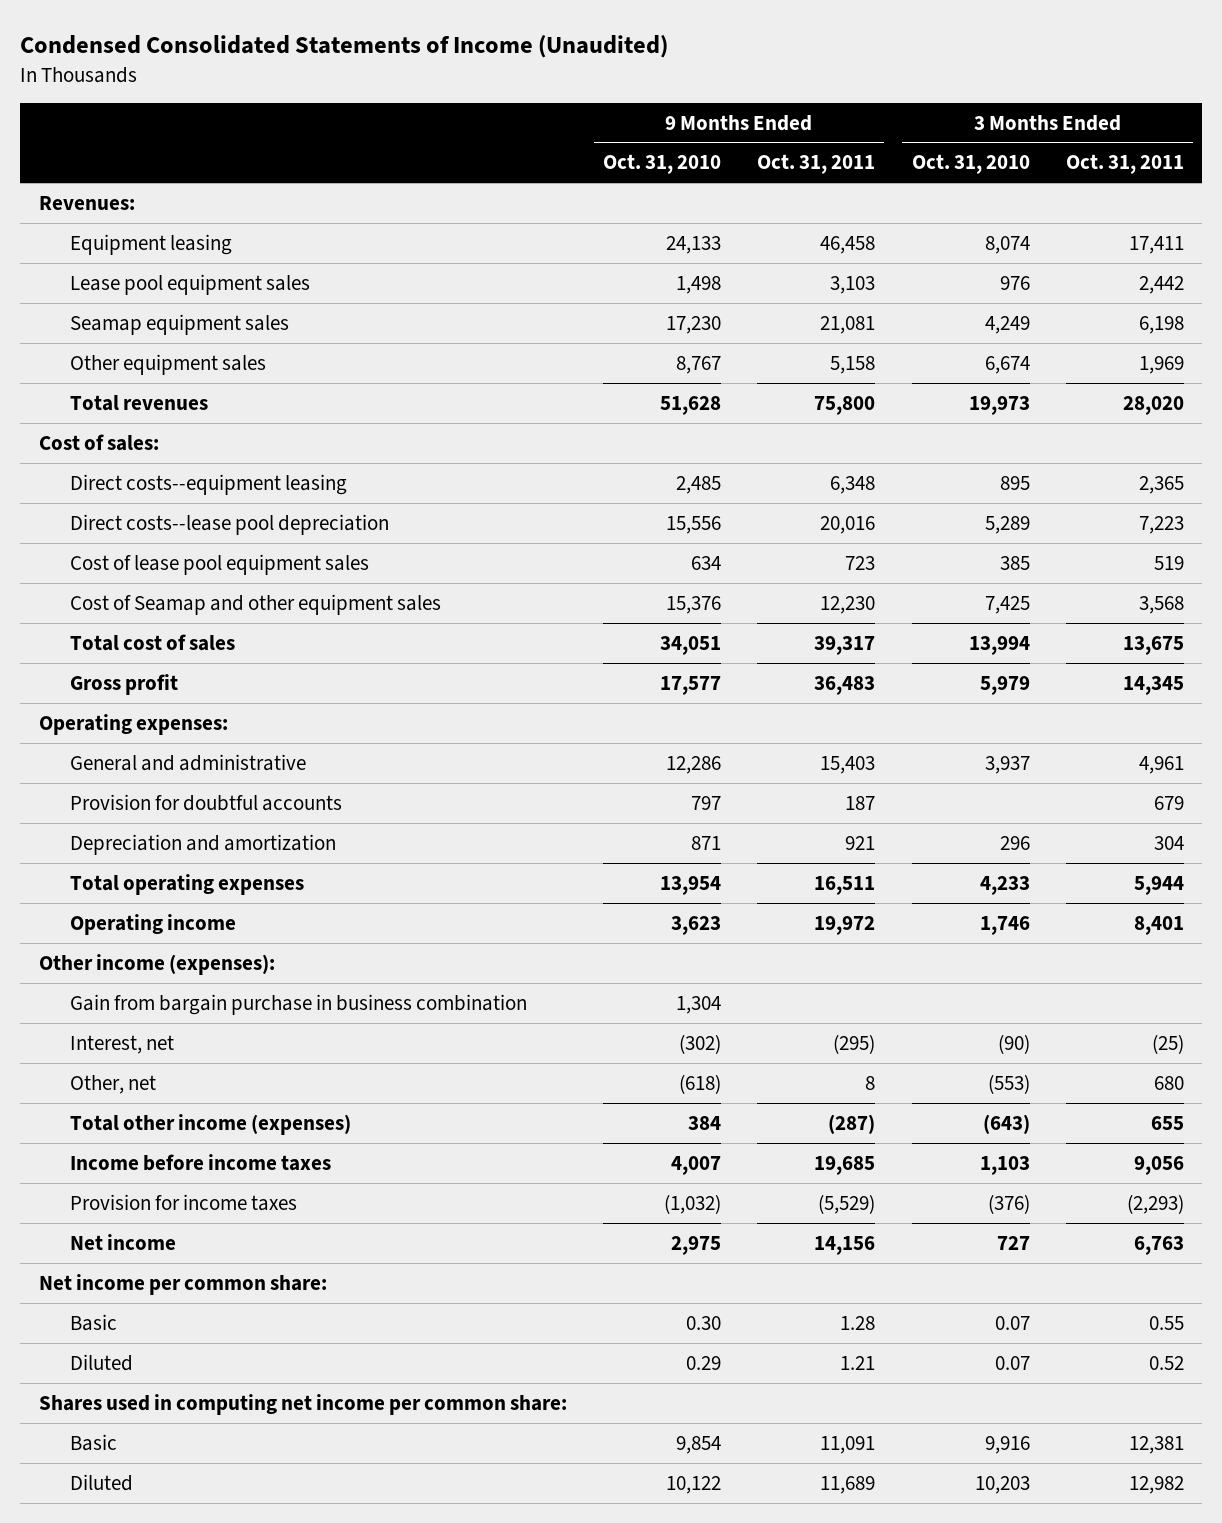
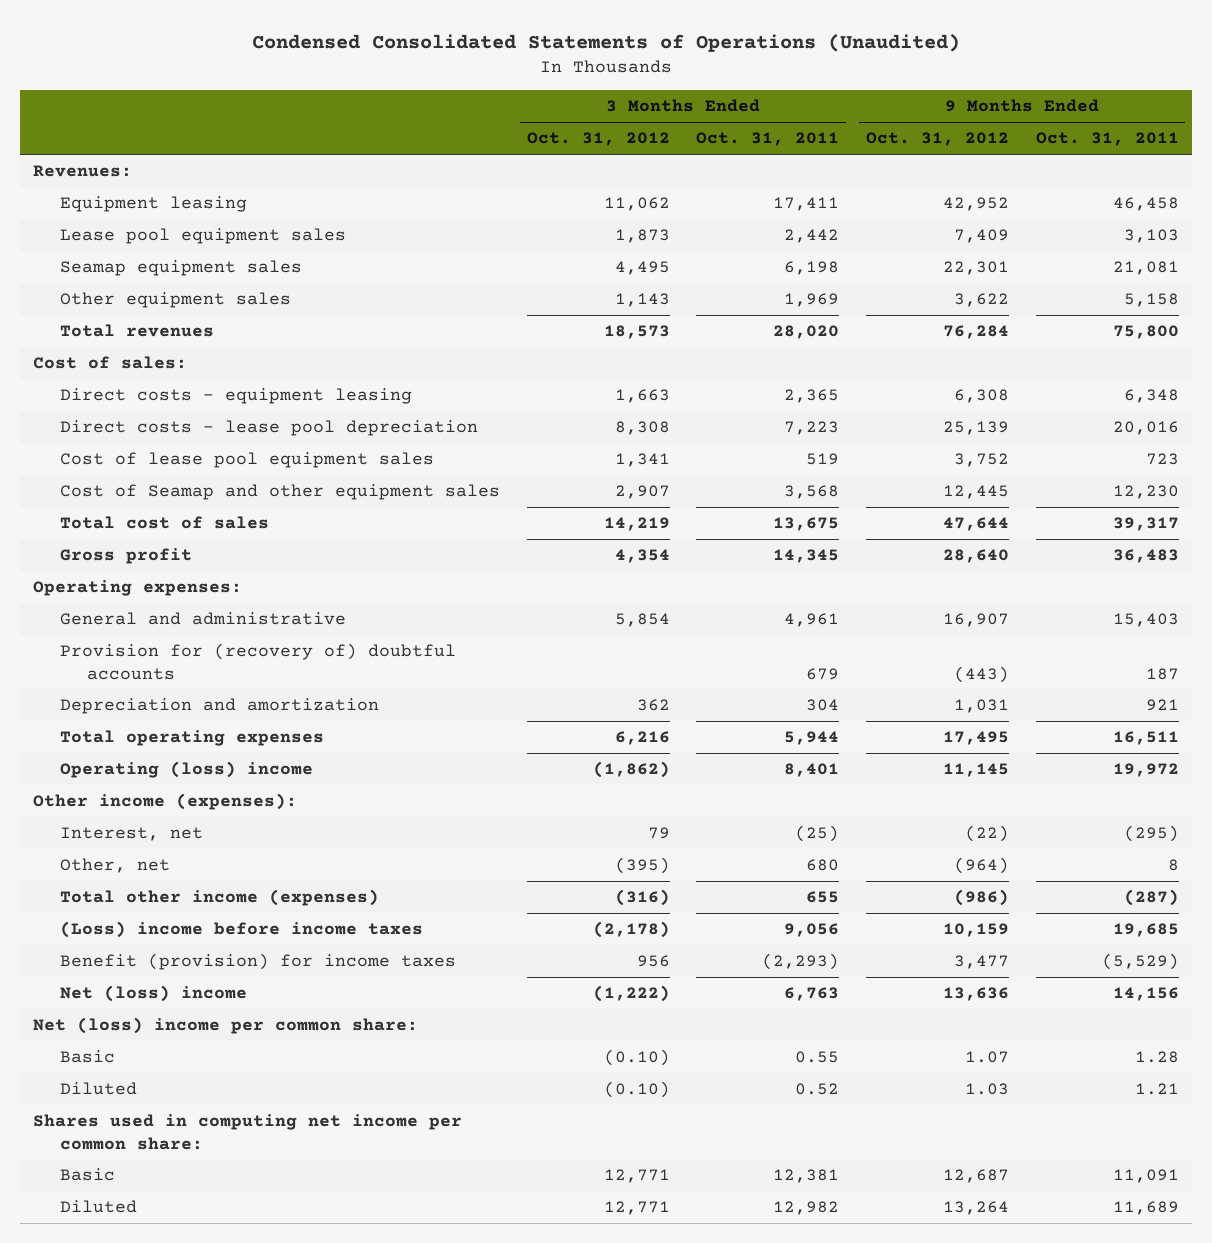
[20,35,669,59] Condensed Consolidated Statements of Income (Unaudited) -> [251,33,960,52] Condensed Consolidated Statements of Operations (Unaudited)
[602,154,721,175] Oct. 31, 2010 -> none
[911,154,1030,175] Oct. 31, 2010 -> none
none -> [526,132,670,147] Oct. 31, 2012
none -> [866,132,1010,147] Oct. 31, 2012
[70,473,348,495] Direct costs--equipment leasing -> [60,388,413,405] Direct costs - equipment leasing
[70,513,390,535] Direct costs--lease pool depreciation -> [60,420,479,437] Direct costs - lease pool depreciation
[70,793,343,811] Provision for doubtful accounts -> [60,643,457,680] Provision for (recovery of) doubtful accounts
[70,913,237,935] Operating income -> [60,761,314,779] Operating (loss) income
[70,993,528,1015] Gain from bargain purchase in business combination -> none
[70,1153,332,1171] Income before income taxes -> [60,921,424,939] (Loss) income before income taxes
[70,1193,298,1211] Provision for income taxes -> [60,953,457,971] Benefit (provision) for income taxes
[70,1233,177,1250] Net income -> [60,985,248,1003] Net (loss) income
[38,1273,327,1295] Net income per common share: -> [33,1017,419,1035] Net (loss) income per common share:

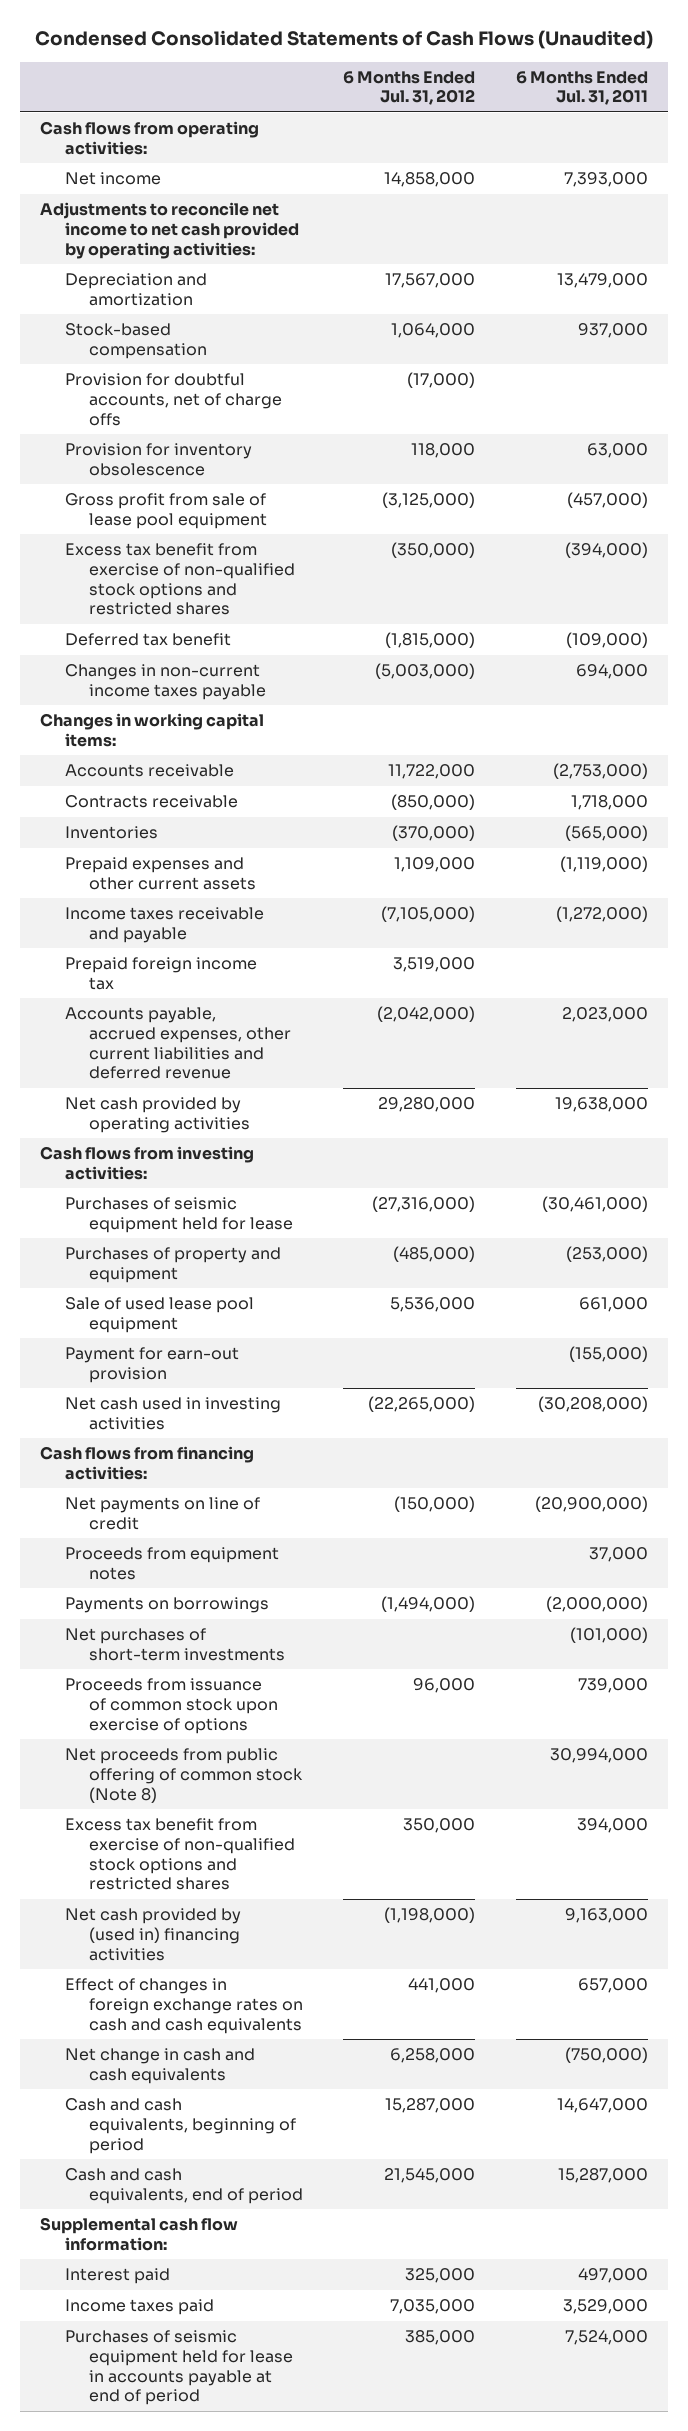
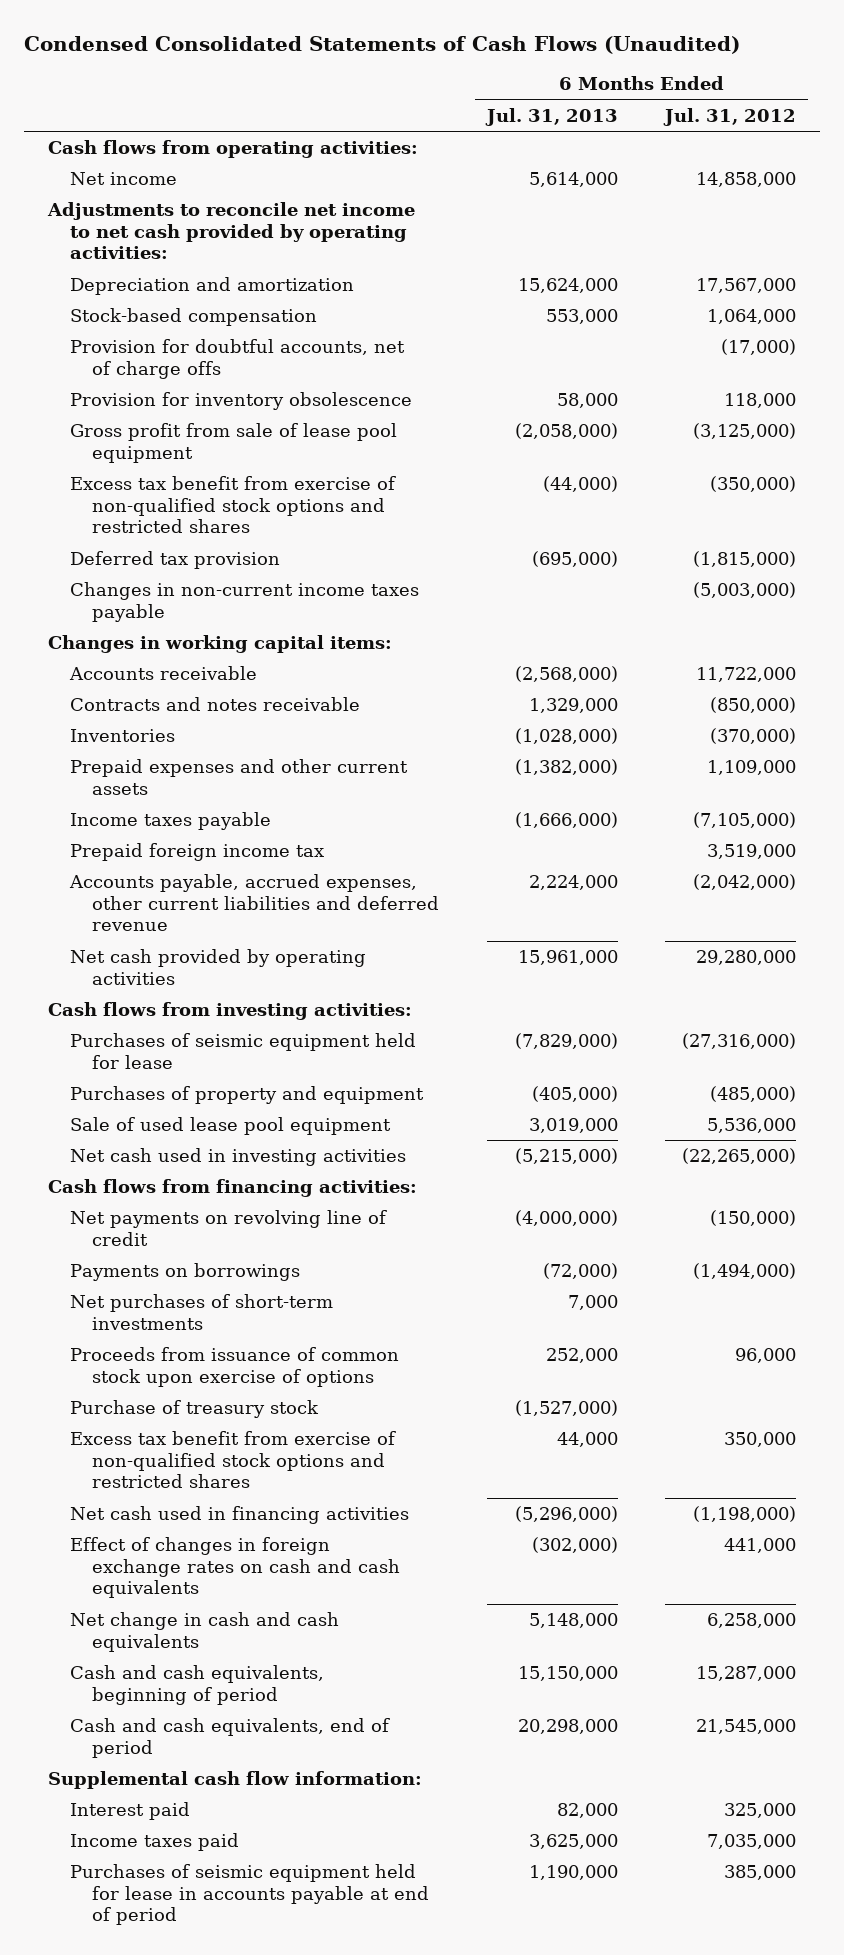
[515,70,648,106] 6 Months Ended Jul. 31, 2011 -> none
none -> [484,107,618,126] Jul. 31, 2013
[64,633,231,647] Deferred tax benefit -> [69,551,280,570] Deferred tax provision
[64,795,238,809] Contracts receivable -> [69,697,360,712] Contracts and notes receivable
[64,907,264,943] Income taxes receivable and payable -> [69,812,271,831] Income taxes payable
[64,1347,239,1383] Payment for earn-out provision -> none
[64,1547,279,1580] Proceeds from equipment notes -> none
[64,1497,260,1530] Net payments on line of credit -> [69,1210,387,1246] Net payments on revolving line of credit
[64,1748,303,1803] Net proceeds from public offering of common stock (Note 8) -> none
none -> [69,1400,319,1419] Purchase of treasury stock
[64,1908,241,1961] Net cash provided by (used in) financing activities -> [69,1506,409,1525] Net cash used in financing activities

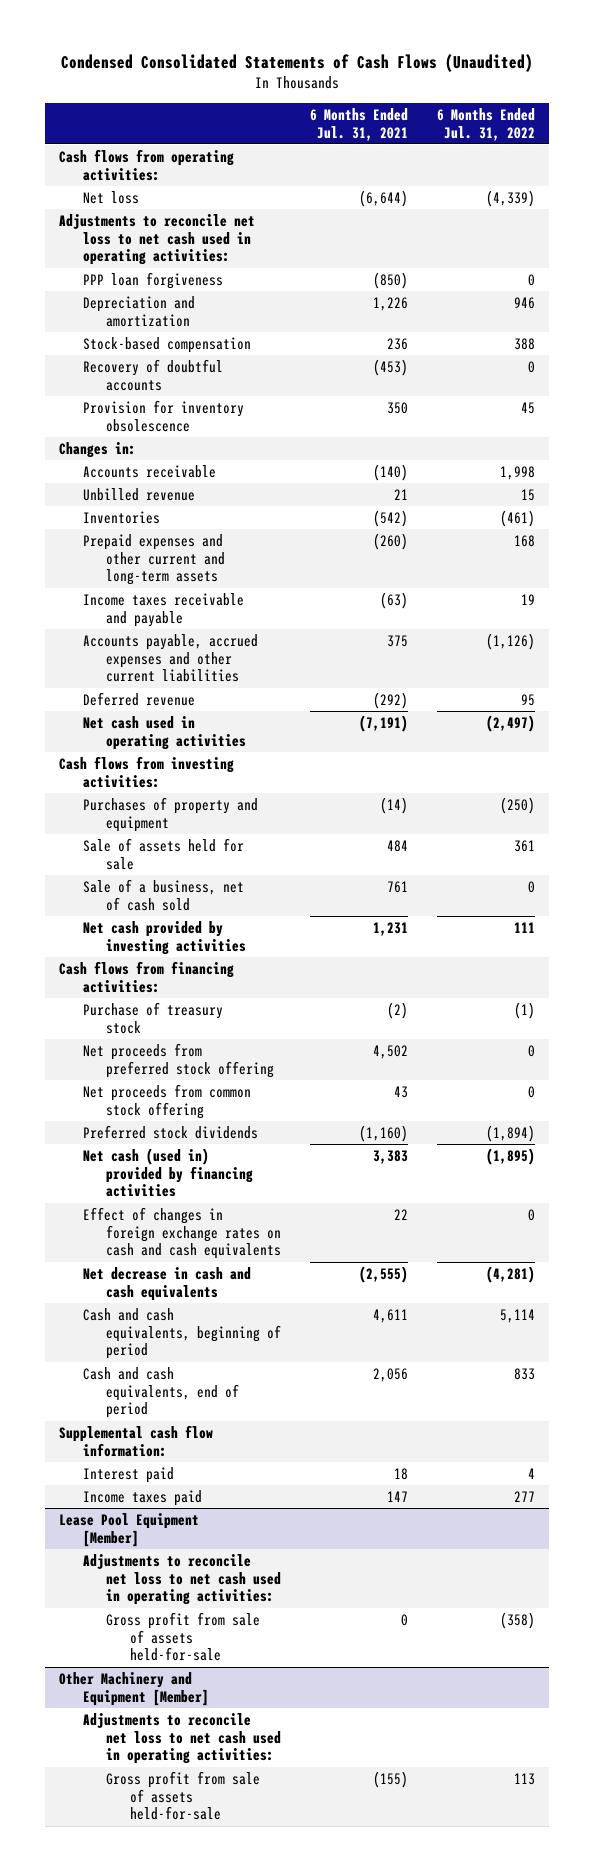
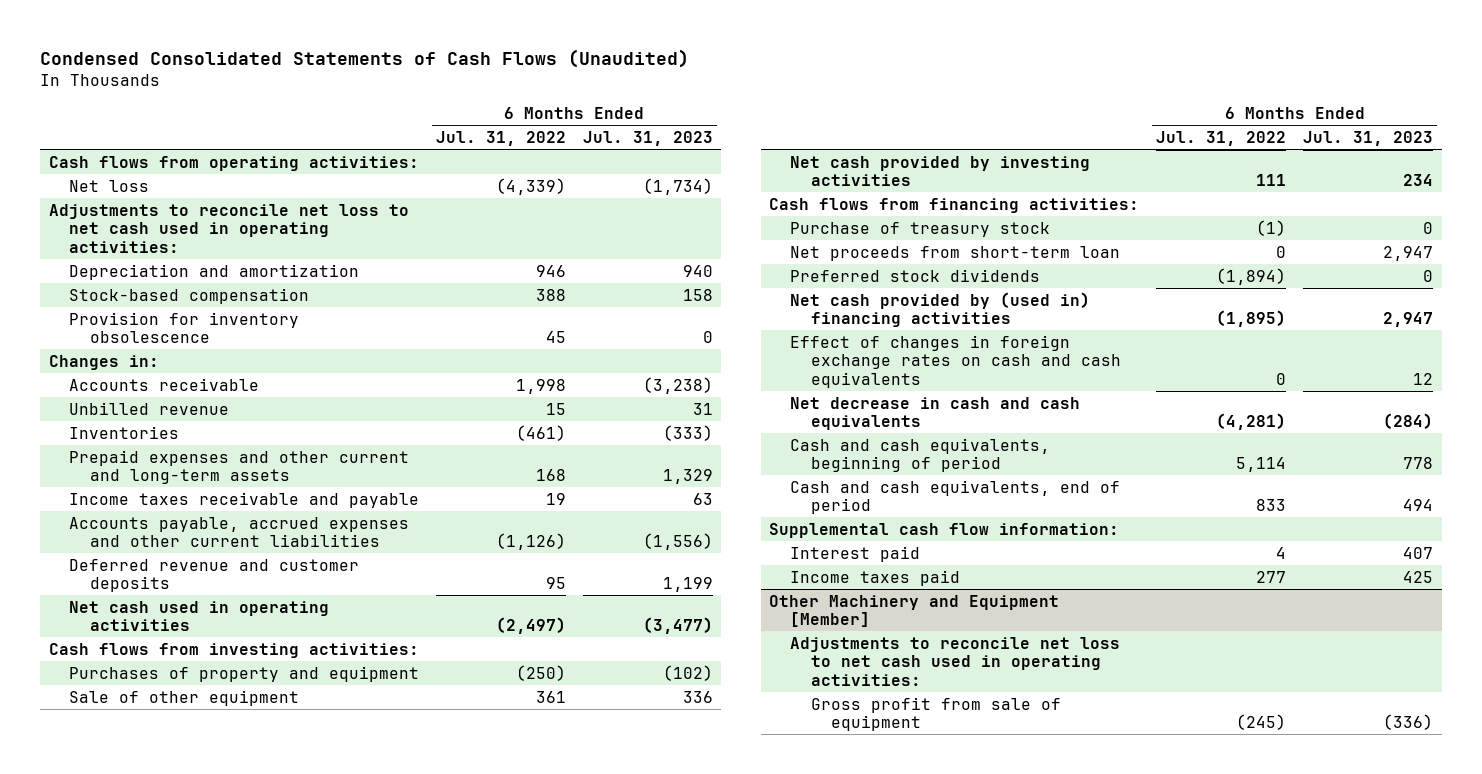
[309,107,408,141] 6 Months Ended Jul. 31, 2021 -> none
none -> [582,130,713,146] Jul. 31, 2023
[82,271,223,289] PPP loan forgiveness -> none
[82,358,223,391] Recovery of doubtful accounts -> none
[82,691,195,706] Deferred revenue -> [69,558,360,593] Deferred revenue and customer deposits
[82,878,244,911] Sale of a business, net of cash sold -> none
[82,837,244,870] Sale of assets held for sale -> [69,689,300,706] Sale of other equipment
[82,1042,275,1078] Net proceeds from preferred stock offering -> none
[82,1083,251,1119] Net proceeds from common stock offering -> none
none -> [789,245,1120,261] Net proceeds from short-term loan
[82,1147,254,1198] Net cash (used in) provided by financing activities -> [789,291,1090,328] Net cash provided by (used in) financing activities
[59,1512,200,1547] Lease Pool Equipment [Member] -> none
[82,1553,282,1606] Adjustments to reconcile net loss to net cash used in operating activities: -> none
[106,1611,261,1662] Gross profit from sale of assets held-for-sale -> none
[106,1770,261,1821] Gross profit from sale of assets held-for-sale -> [810,696,1061,732] Gross profit from sale of equipment
[513,1772,535,1785] 113 -> [1236,714,1287,731] (245)

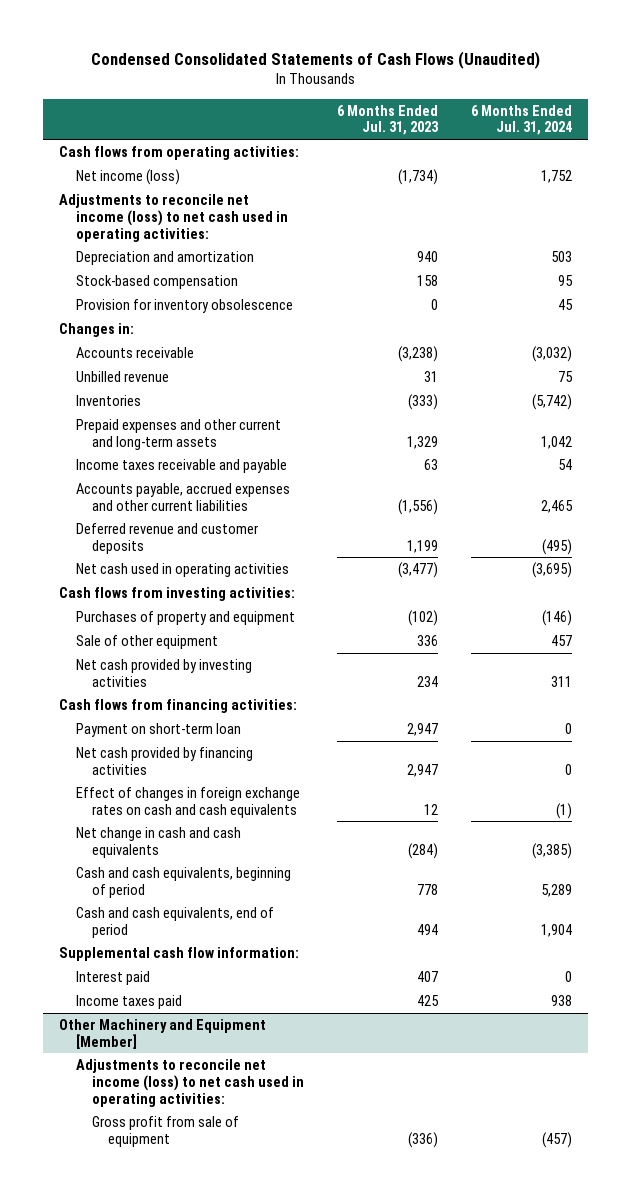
[436,130,567,146] Jul. 31, 2022 -> none
none -> [470,104,572,136] 6 Months Ended Jul. 31, 2024
[69,179,150,192] Net loss -> [75,168,180,185] Net income (loss)
[48,203,409,254] Adjustments to reconcile net loss to net cash used in operating activities: -> [59,193,288,242] Adjustments to reconcile net income (loss) to net cash used in operating activities:
[789,221,1050,237] Purchase of treasury stock -> none
[789,268,1040,282] Preferred stock dividends -> none
[789,245,1120,261] Net proceeds from short-term loan -> [75,722,241,737] Payment on short-term loan
[789,291,1090,328] Net cash provided by (used in) financing activities -> [75,746,253,775] Net cash provided by financing activities
[789,396,1080,431] Net decrease in cash and cash equivalents -> [75,826,241,858] Net change in cash and cash equivalents
[789,636,1120,687] Adjustments to reconcile net loss to net cash used in operating activities: -> [75,1058,305,1107] Adjustments to reconcile net income (loss) to net cash used in operating activities:

